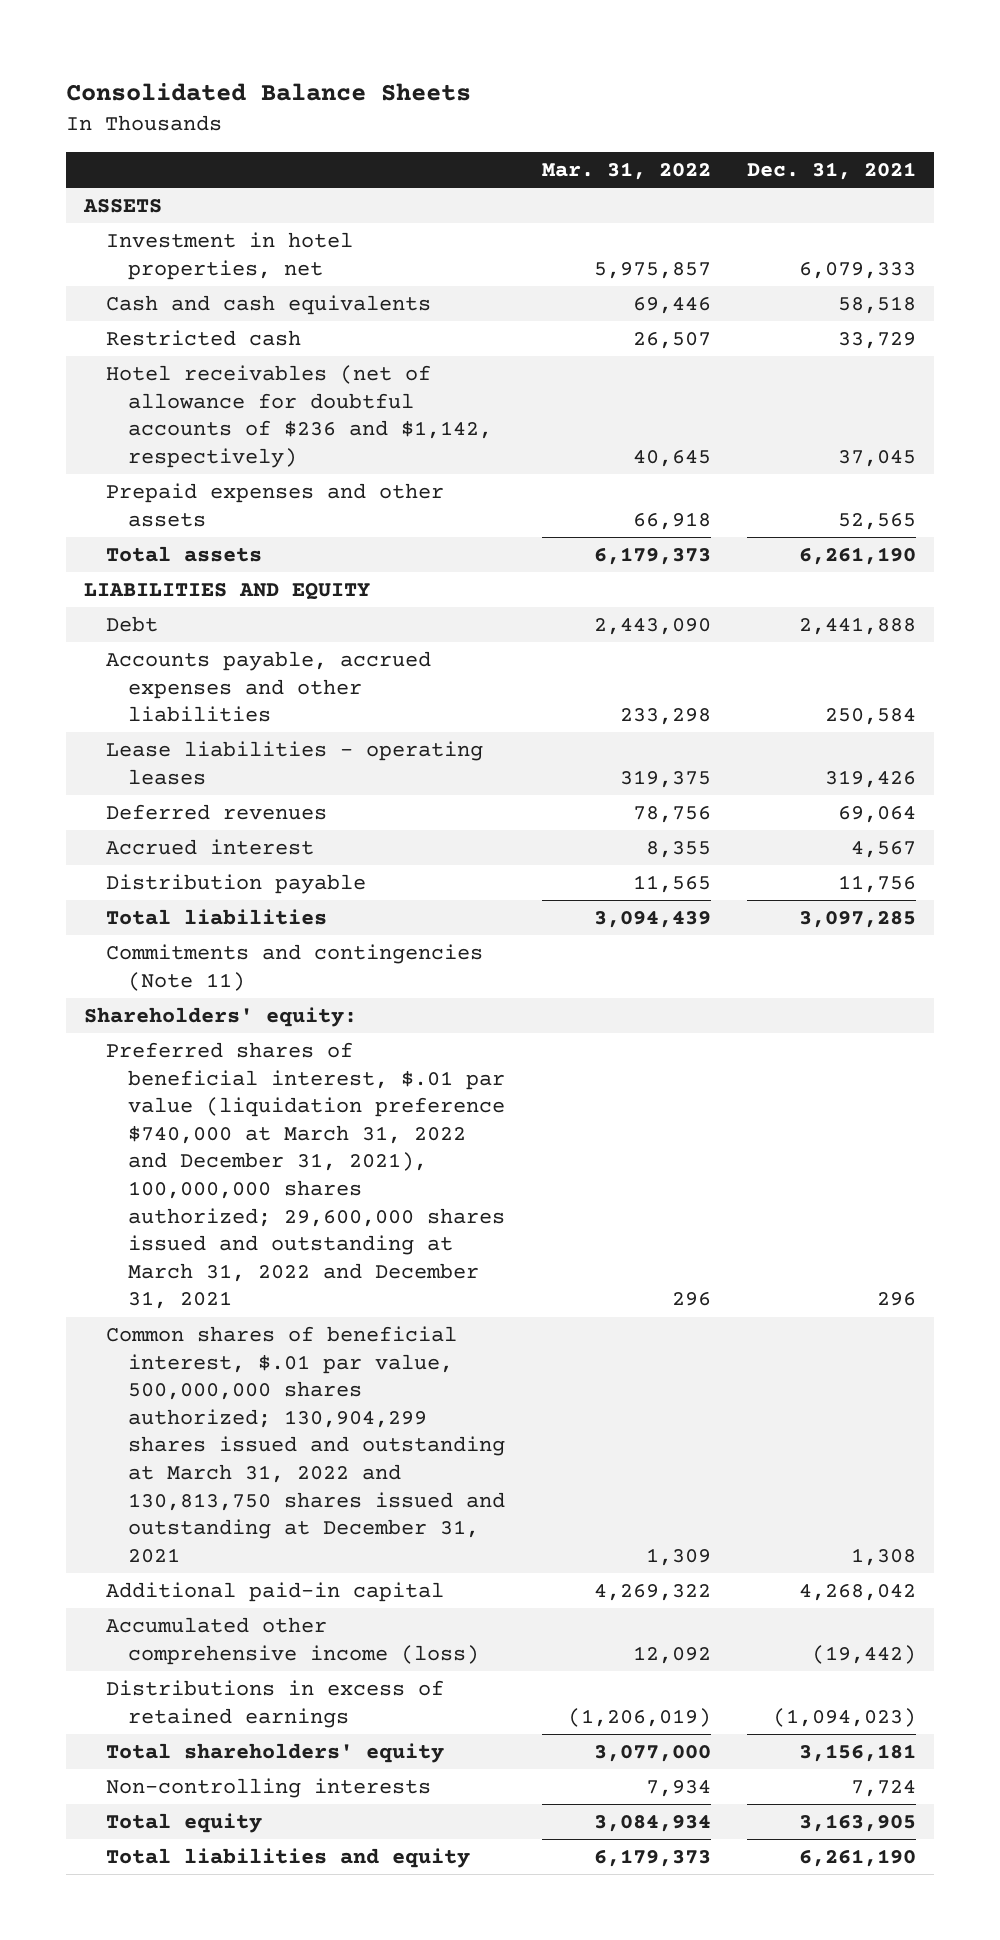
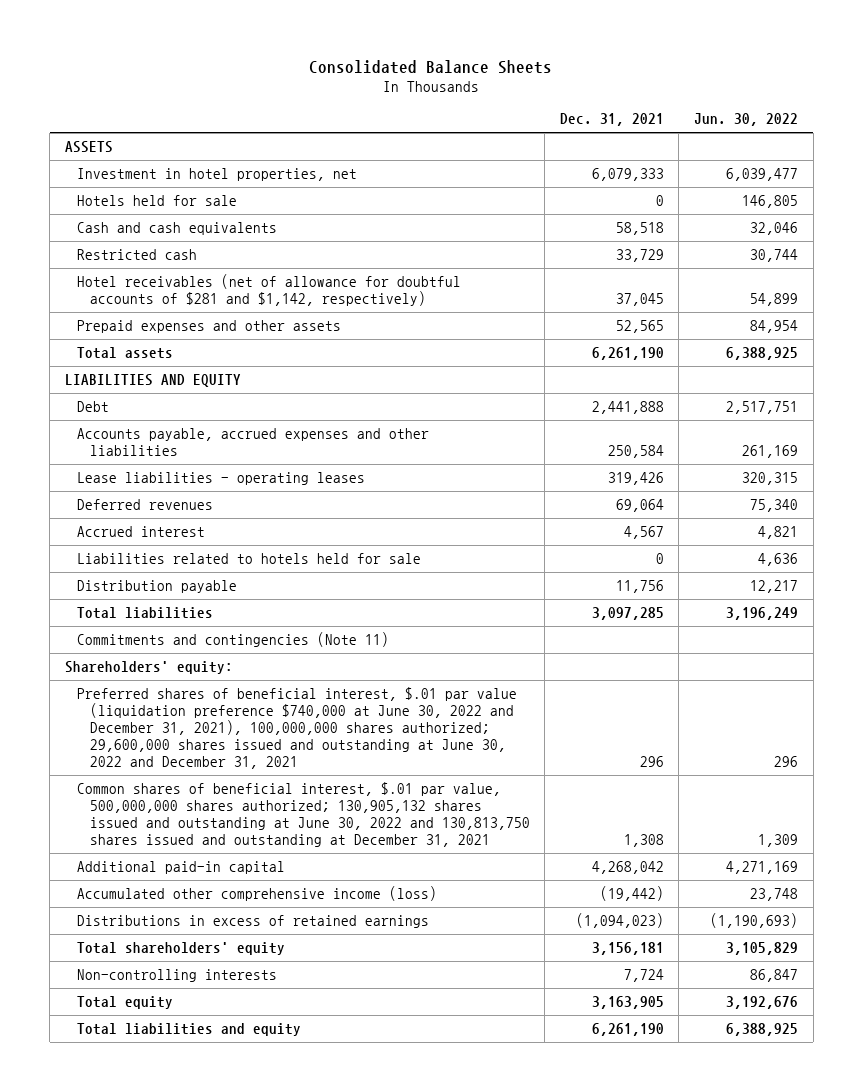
[541,162,711,181] Mar. 31, 2022 -> none
none -> [694,113,799,127] Jun. 30, 2022
none -> [77,194,238,206] Hotels held for sale
[106,364,493,468] Hotel receivables (net of allowance for doubtful accounts of $236 and $1,142, respectively) -> [77,273,462,306] Hotel receivables (net of allowance for doubtful accounts of $281 and $1,142, respectively)
none -> [77,552,422,564] Liabilities related to hotels held for sale
[106,1041,506,1310] Preferred shares of beneficial interest, $.01 par value (liquidation preference $740,000 at March 31, 2022 and December 31, 2021), 100,000,000 shares authorized; 29,600,000 shares issued and outstanding at March 31, 2022 and December 31, 2021 -> [77,686,518,770] Preferred shares of beneficial interest, $.01 par value (liquidation preference $740,000 at June 30, 2022 and December 31, 2021), 100,000,000 shares authorized; 29,600,000 shares issued and outstanding at June 30, 2022 and December 31, 2021
[106,1325,506,1563] Common shares of beneficial interest, $.01 par value, 500,000,000 shares authorized; 130,904,299 shares issued and outstanding at March 31, 2022 and 130,813,750 shares issued and outstanding at December 31, 2021 -> [77,781,530,848] Common shares of beneficial interest, $.01 par value, 500,000,000 shares authorized; 130,905,132 shares issued and outstanding at June 30, 2022 and 130,813,750 shares issued and outstanding at December 31, 2021

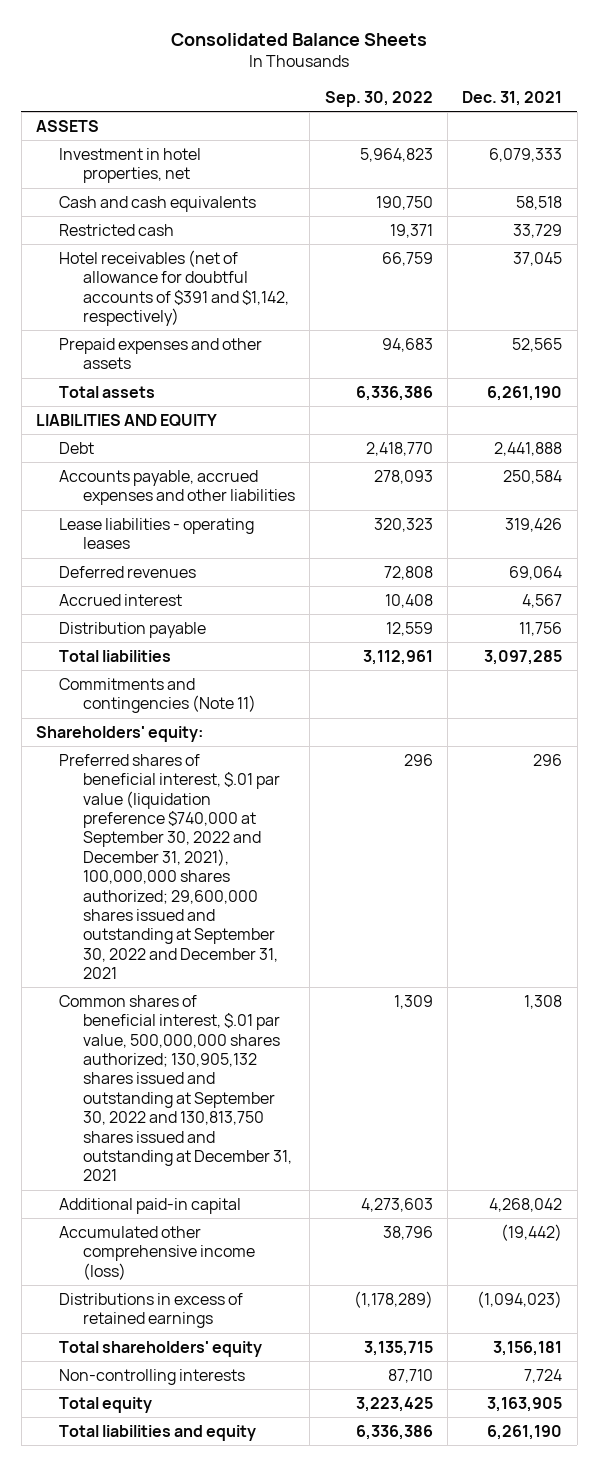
[694,113,799,127] Jun. 30, 2022 -> none
none -> [324,90,433,107] Sep. 30, 2022
[77,194,238,206] Hotels held for sale -> none
[77,273,462,306] Hotel receivables (net of allowance for doubtful accounts of $281 and $1,142, respectively) -> [59,249,289,327] Hotel receivables (net of allowance for doubtful accounts of $391 and $1,142, respectively)
[77,552,422,564] Liabilities related to hotels held for sale -> none
[77,686,518,770] Preferred shares of beneficial interest, $.01 par value (liquidation preference $740,000 at June 30, 2022 and December 31, 2021), 100,000,000 shares authorized; 29,600,000 shares issued and outstanding at June 30, 2022 and December 31, 2021 -> [59,753,280,980] Preferred shares of beneficial interest, $.01 par value (liquidation preference $740,000 at September 30, 2022 and December 31, 2021), 100,000,000 shares authorized; 29,600,000 shares issued and outstanding at September 30, 2022 and December 31, 2021
[77,781,530,848] Common shares of beneficial interest, $.01 par value, 500,000,000 shares authorized; 130,905,132 shares issued and outstanding at June 30, 2022 and 130,813,750 shares issued and outstanding at December 31, 2021 -> [59,994,292,1182] Common shares of beneficial interest, $.01 par value, 500,000,000 shares authorized; 130,905,132 shares issued and outstanding at September 30, 2022 and 130,813,750 shares issued and outstanding at December 31, 2021

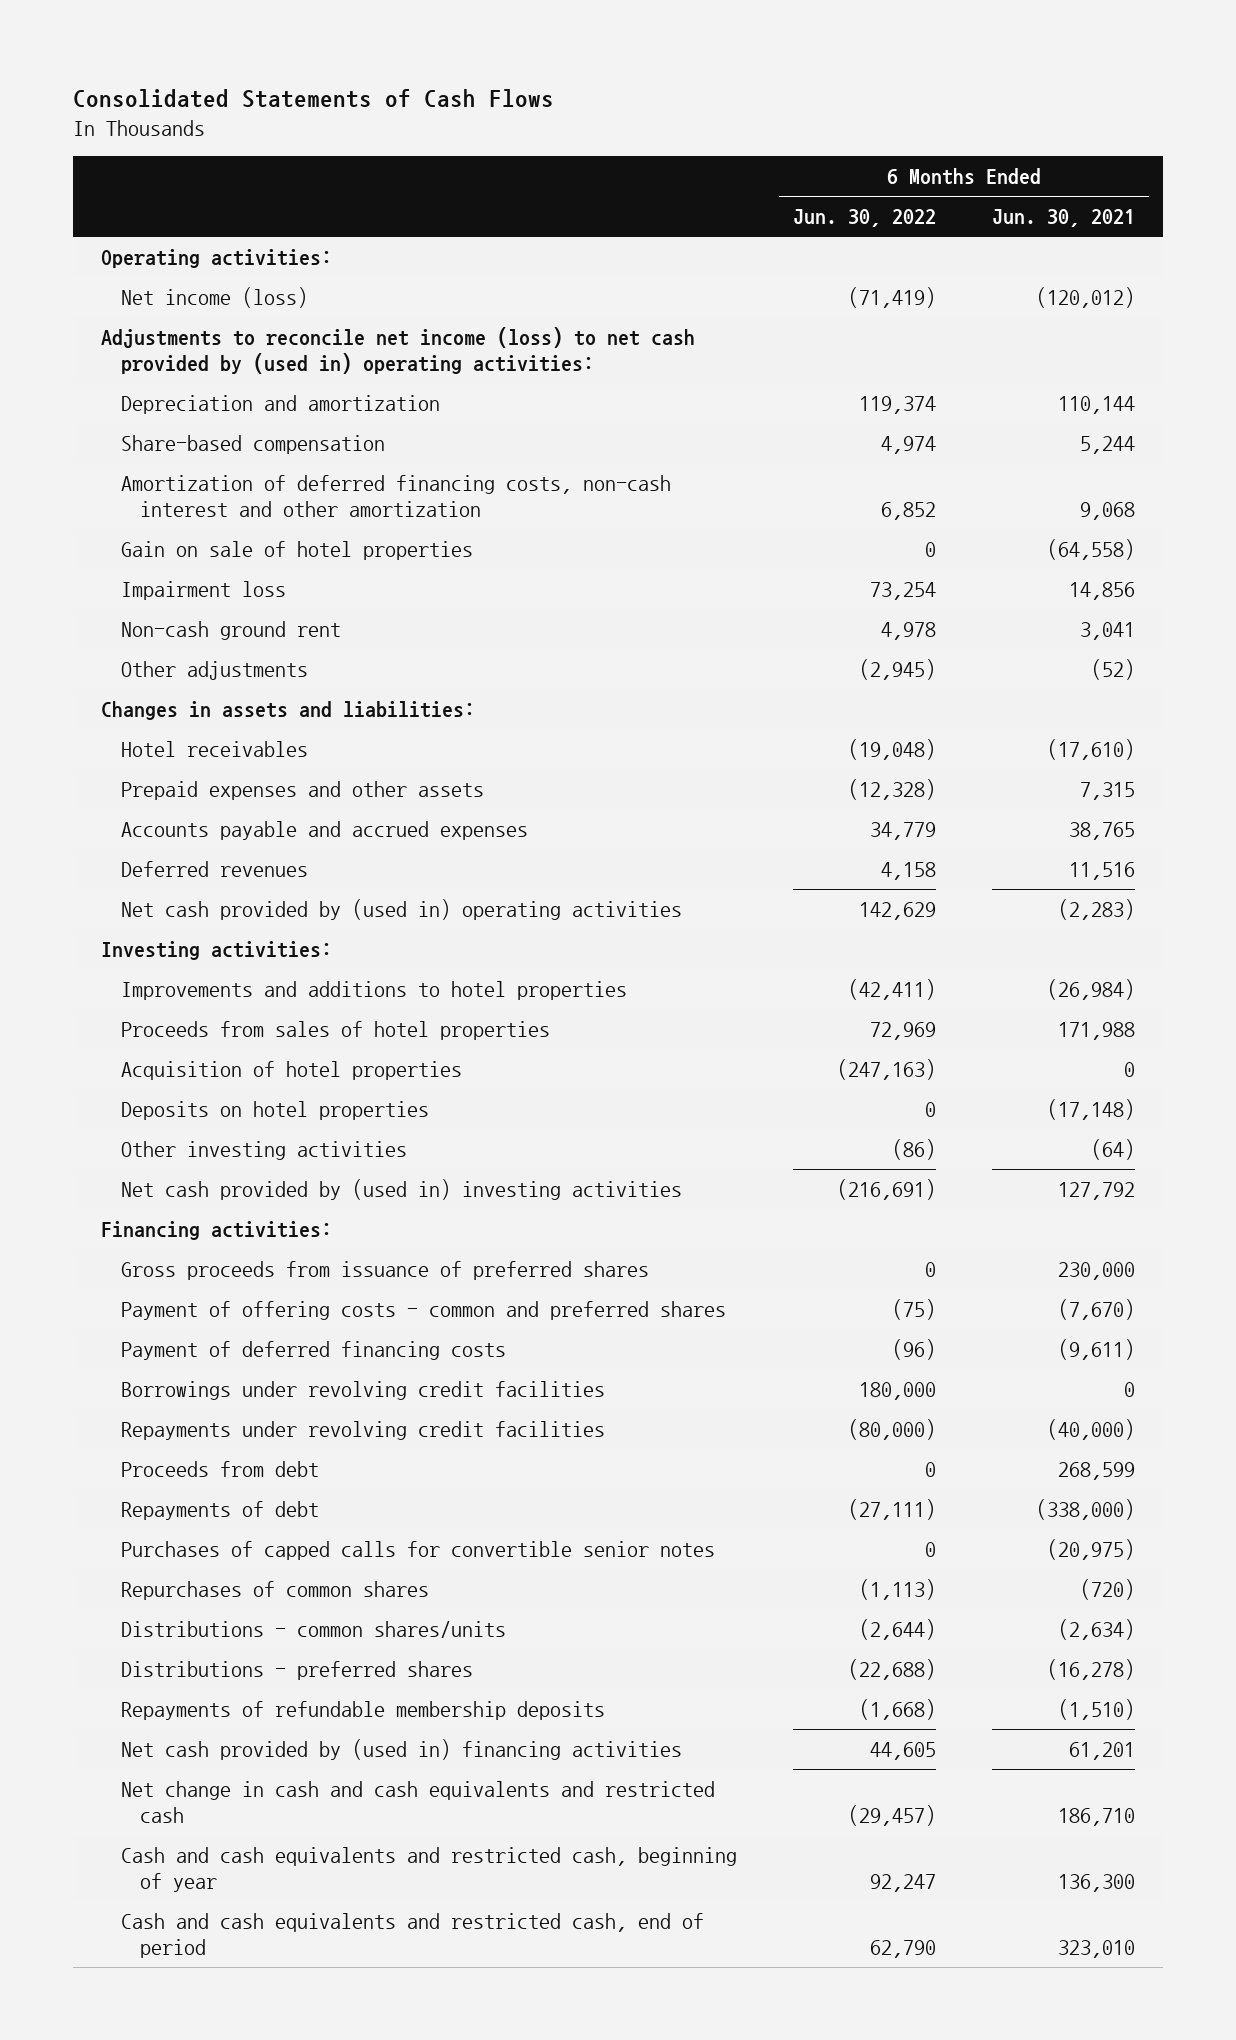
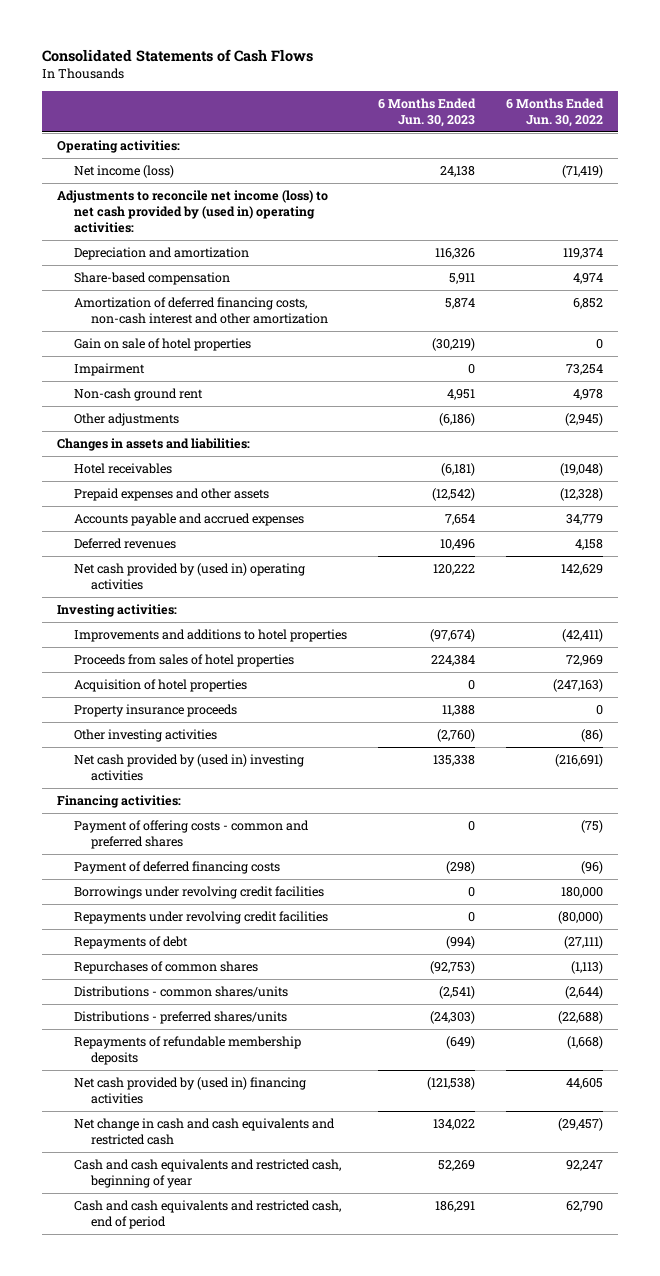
[992,209,1136,228] Jun. 30, 2021 -> none
none -> [378,97,477,127] 6 Months Ended Jun. 30, 2023
[120,580,286,600] Impairment loss -> [74,363,146,377] Impairment
[120,1100,429,1120] Deposits on hotel properties -> none
none -> [74,704,238,718] Property insurance proceeds
[120,1260,649,1280] Gross proceeds from issuance of preferred shares -> none
[120,1460,319,1477] Proceeds from debt -> none
[120,1540,715,1560] Purchases of capped calls for convertible senior notes -> none
[120,1660,473,1680] Distributions - preferred shares -> [74,1011,288,1025] Distributions - preferred shares/units

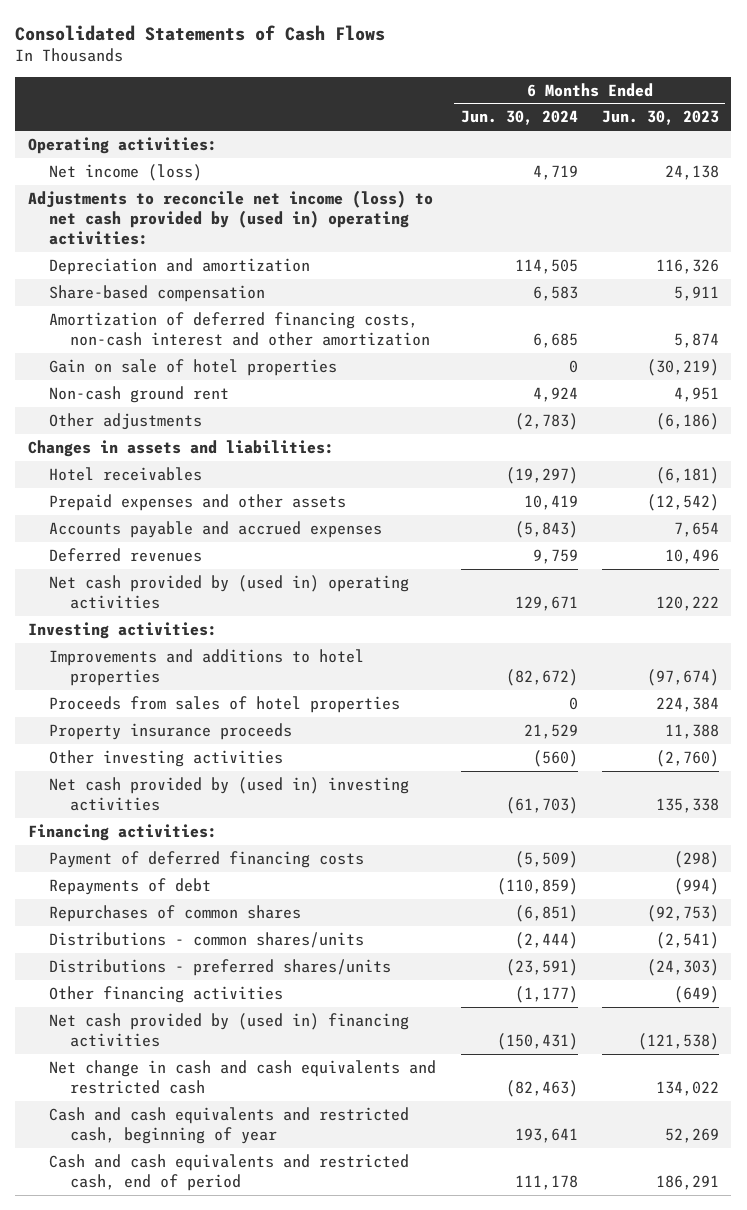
[505,97,604,127] 6 Months Ended Jun. 30, 2022 -> none
none -> [460,110,578,126] Jun. 30, 2024
[74,363,146,377] Impairment -> none
[74,679,248,693] Acquisition of hotel properties -> none
[74,820,310,850] Payment of offering costs - common and preferred shares -> none
[74,886,325,900] Borrowings under revolving credit facilities -> none
[74,911,329,925] Repayments under revolving credit facilities -> none
[74,1036,302,1066] Repayments of refundable membership deposits -> [49,985,284,1003] Other financing activities

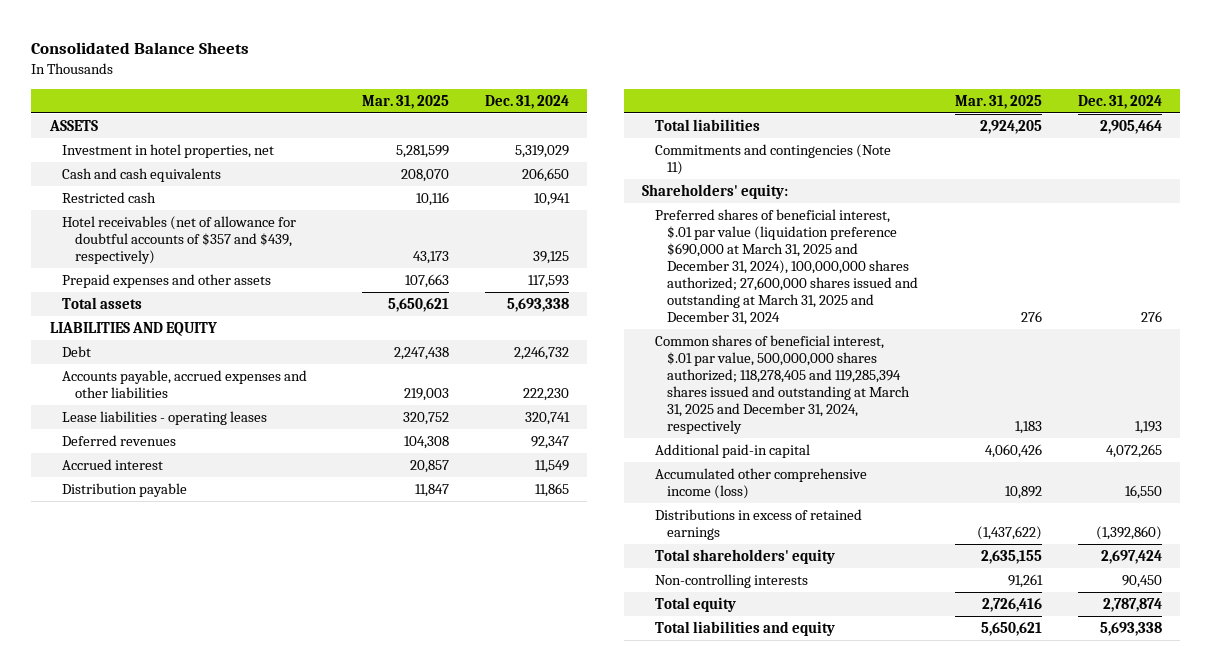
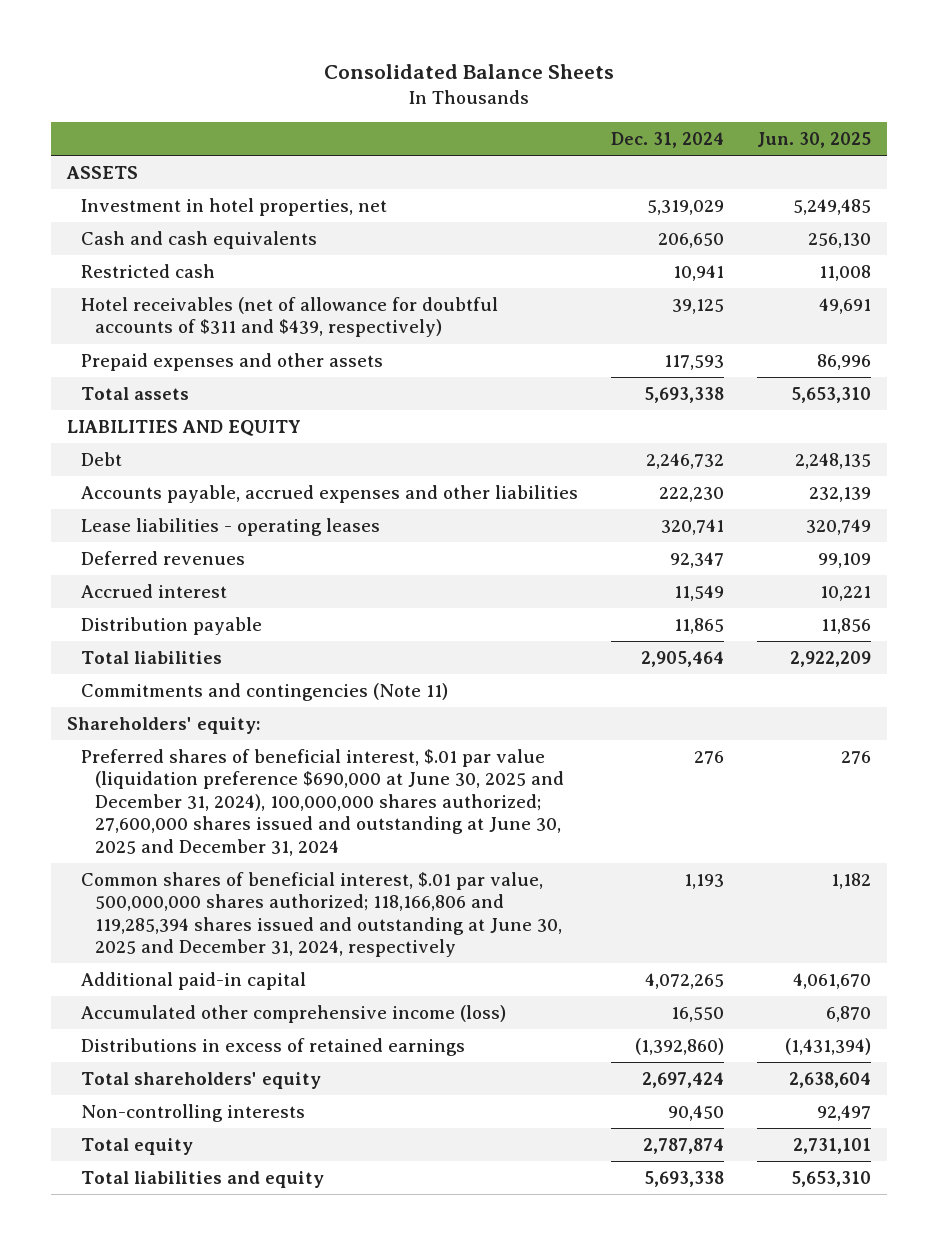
[362,94,450,109] Mar. 31, 2025 -> none
none -> [756,132,871,149] Jun. 30, 2025
[62,215,297,264] Hotel receivables (net of allowance for doubtful accounts of $357 and $439, respectively) -> [81,296,499,338] Hotel receivables (net of allowance for doubtful accounts of $311 and $439, respectively)
[654,208,919,325] Preferred shares of beneficial interest, $.01 par value (liquidation preference $690,000 at March 31, 2025 and December 31, 2024), 100,000,000 shares authorized; 27,600,000 shares issued and outstanding at March 31, 2025 and December 31, 2024 -> [81,748,564,856] Preferred shares of beneficial interest, $.01 par value (liquidation preference $690,000 at June 30, 2025 and December 31, 2024), 100,000,000 shares authorized; 27,600,000 shares issued and outstanding at June 30, 2025 and December 31, 2024
[654,334,911,434] Common shares of beneficial interest, $.01 par value, 500,000,000 shares authorized; 118,278,405 and 119,285,394 shares issued and outstanding at March 31, 2025 and December 31, 2024, respectively -> [81,871,562,958] Common shares of beneficial interest, $.01 par value, 500,000,000 shares authorized; 118,166,806 and 119,285,394 shares issued and outstanding at June 30, 2025 and December 31, 2024, respectively

